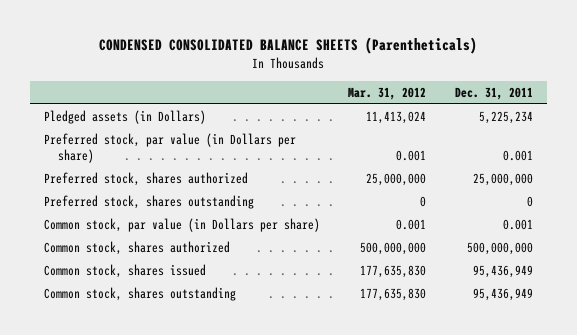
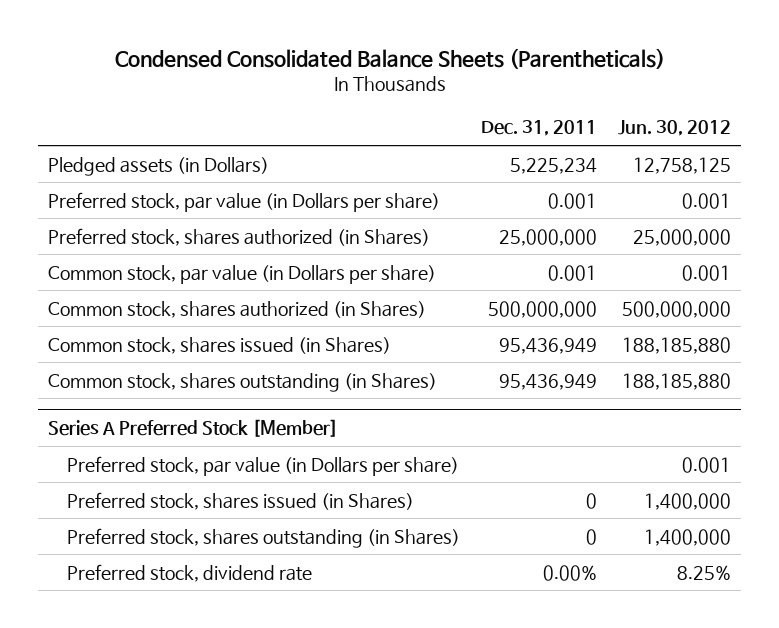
[99,37,478,55] CONDENSED CONSOLIDATED BALANCE SHEETS (Parentheticals) -> [114,47,665,69] Condensed Consolidated Balance Sheets (Parentheticals)
[348,87,427,101] Mar. 31, 2012 -> none
none -> [617,120,731,137] Jun. 30, 2012
[43,195,254,210] Preferred stock, shares outstanding -> none
[43,172,248,187] Preferred stock, shares authorized -> [48,227,431,246] Preferred stock, shares authorized (in Shares)
[43,241,230,256] Common stock, shares authorized -> [48,300,427,318] Common stock, shares authorized (in Shares)
[43,264,206,279] Common stock, shares issued -> [48,336,392,354] Common stock, shares issued (in Shares)
[43,287,236,302] Common stock, shares outstanding -> [48,372,438,392] Common stock, shares outstanding (in Shares)
none -> [48,419,339,438] Series A Preferred Stock [Member]
none -> [66,455,459,476] Preferred stock, par value (in Dollars per share)
none -> [66,491,414,510] Preferred stock, shares issued (in Shares)
none -> [66,527,460,548] Preferred stock, shares outstanding (in Shares)
none -> [66,563,312,582] Preferred stock, dividend rate

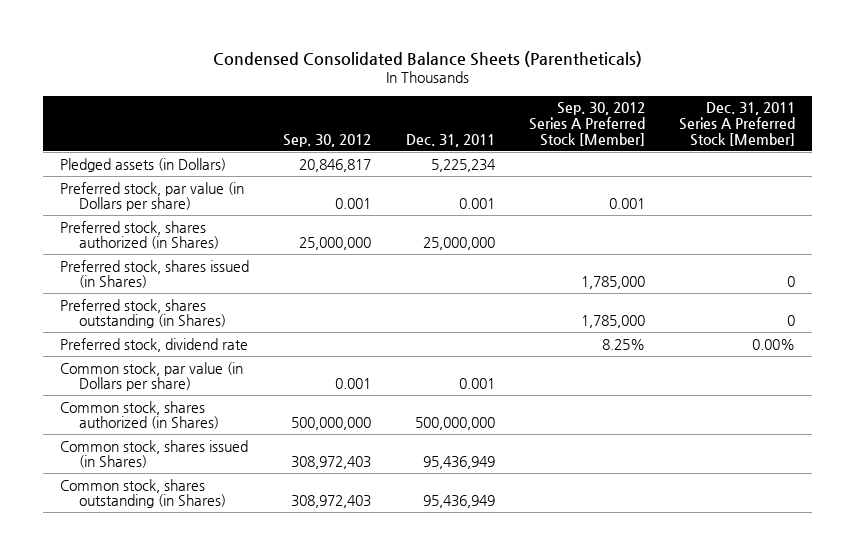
[617,120,731,137] Jun. 30, 2012 -> none
none -> [283,133,372,147] Sep. 30, 2012
none -> [529,102,646,146] Sep. 30, 2012 Series A Preferred Stock [Member]
none -> [679,102,796,146] Dec. 31, 2011 Series A Preferred Stock [Member]
none -> [60,259,250,289] Preferred stock, shares issued (in Shares)
none -> [60,298,227,329] Preferred stock, shares outstanding (in Shares)
none -> [60,337,249,352] Preferred stock, dividend rate
[48,419,339,438] Series A Preferred Stock [Member] -> none
[66,455,459,476] Preferred stock, par value (in Dollars per share) -> none
[66,491,414,510] Preferred stock, shares issued (in Shares) -> none
[66,527,460,548] Preferred stock, shares outstanding (in Shares) -> none
[66,563,312,582] Preferred stock, dividend rate -> none

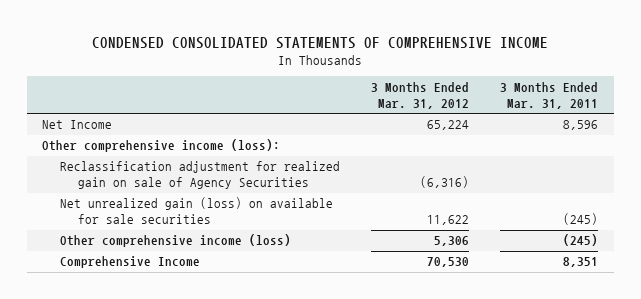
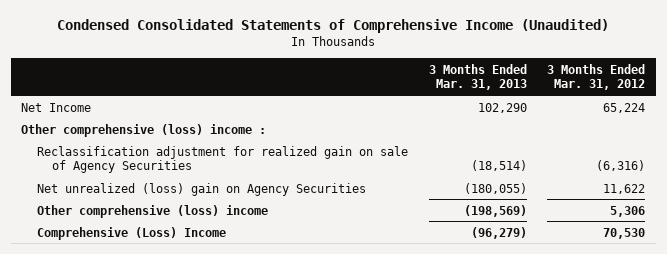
[92,36,549,49] CONDENSED CONSOLIDATED STATEMENTS OF COMPREHENSIVE INCOME -> [57,18,610,33] Condensed Consolidated Statements of Comprehensive Income (Unaudited)
[500,81,599,109] 3 Months Ended Mar. 31, 2011 -> none
none -> [428,63,527,91] 3 Months Ended Mar. 31, 2013
[42,139,281,153] Other comprehensive income (loss): -> [21,123,267,137] Other comprehensive (loss) income :
[59,197,333,225] Net unrealized gain (loss) on available for sale securities -> [36,182,366,196] Net unrealized (loss) gain on Agency Securities
[59,234,291,248] Other comprehensive income (loss) -> [36,204,268,218] Other comprehensive (loss) income
[59,256,200,269] Comprehensive Income -> [36,226,226,240] Comprehensive (Loss) Income

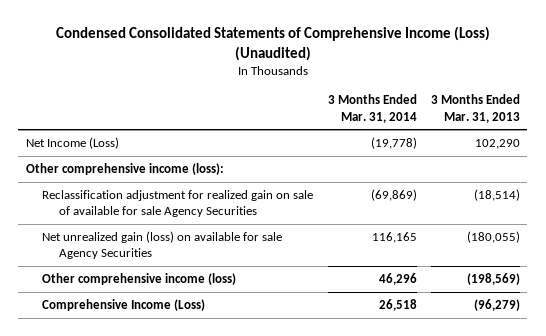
[57,18,610,33] Condensed Consolidated Statements of Comprehensive Income (Unaudited) -> [55,26,490,61] Condensed Consolidated Statements of Comprehensive Income (Loss) (Unaudited)
[547,63,646,91] 3 Months Ended Mar. 31, 2012 -> none
none -> [327,94,417,123] 3 Months Ended Mar. 31, 2014
[21,102,92,112] Net Income -> [25,137,119,150] Net Income (Loss)
[21,123,267,137] Other comprehensive (loss) income : -> [25,163,224,176] Other comprehensive income (loss):
[36,145,408,173] Reclassification adjustment for realized gain on sale of Agency Securities -> [42,190,314,218] Reclassification adjustment for realized gain on sale of available for sale Agency Securities
[36,182,366,196] Net unrealized (loss) gain on Agency Securities -> [42,231,283,260] Net unrealized gain (loss) on available for sale Agency Securities
[36,204,268,218] Other comprehensive (loss) income -> [42,273,237,286] Other comprehensive income (loss)
[36,226,226,240] Comprehensive (Loss) Income -> [42,299,206,312] Comprehensive Income (Loss)

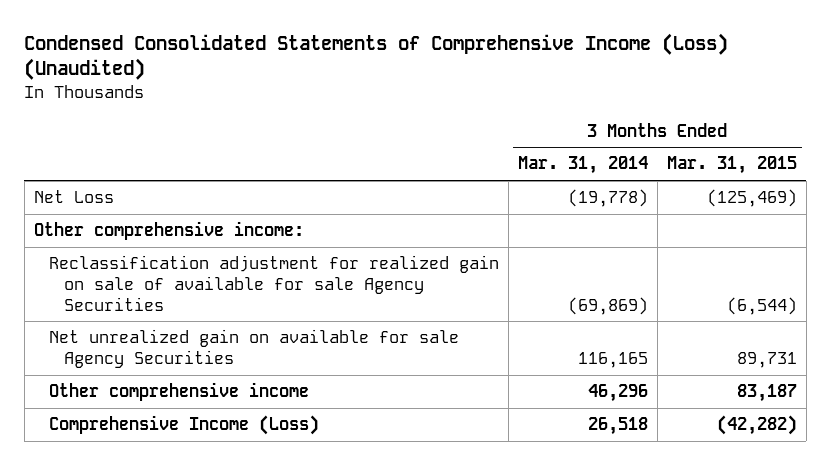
[430,94,520,123] 3 Months Ended Mar. 31, 2013 -> none
none -> [666,156,797,175] Mar. 31, 2015
[25,137,119,150] Net Income (Loss) -> [33,190,114,204] Net Loss
[25,163,224,176] Other comprehensive income (loss): -> [33,221,304,241] Other comprehensive income:
[42,231,283,260] Net unrealized gain (loss) on available for sale Agency Securities -> [48,329,459,368] Net unrealized gain on available for sale Agency Securities
[42,273,237,286] Other comprehensive income (loss) -> [48,382,309,402] Other comprehensive income

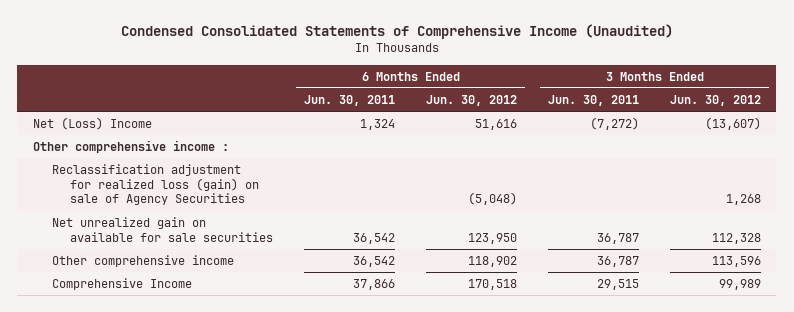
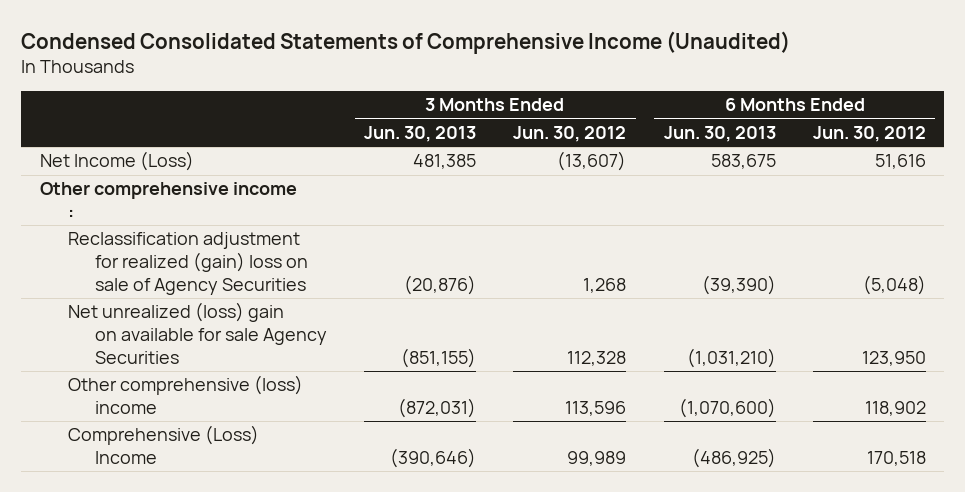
[304,95,396,107] Jun. 30, 2011 -> none
[548,95,640,107] Jun. 30, 2011 -> none
none -> [364,125,477,142] Jun. 30, 2013
none -> [663,125,776,142] Jun. 30, 2013
[32,117,152,131] Net (Loss) Income -> [39,151,194,172] Net Income (Loss)
[51,164,260,206] Reclassification adjustment for realized loss (gain) on sale of Agency Securities -> [67,232,309,295] Reclassification adjustment for realized (gain) loss on sale of Agency Securities
[51,217,274,242] Net unrealized gain on available for sale securities -> [67,302,328,364] Net unrealized (loss) gain on available for sale Agency Securities
[51,255,234,268] Other comprehensive income -> [67,375,303,415] Other comprehensive (loss) income
[51,278,192,291] Comprehensive Income -> [67,425,259,465] Comprehensive (Loss) Income

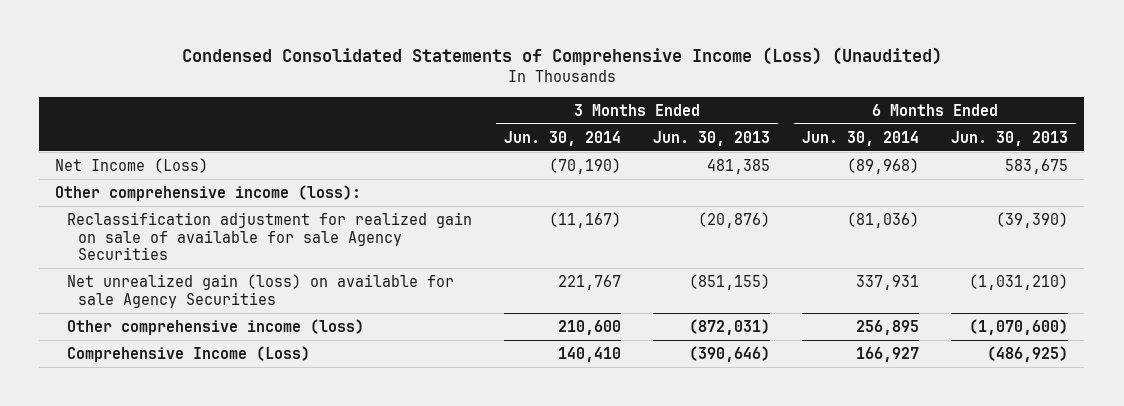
[21,31,791,55] Condensed Consolidated Statements of Comprehensive Income (Unaudited) -> [181,47,942,66] Condensed Consolidated Statements of Comprehensive Income (Loss) (Unaudited)
[513,125,627,142] Jun. 30, 2012 -> none
[812,125,926,142] Jun. 30, 2012 -> none
none -> [503,130,621,146] Jun. 30, 2014
none -> [802,130,920,146] Jun. 30, 2014
[39,182,297,219] Other comprehensive income : -> [55,184,362,201] Other comprehensive income (loss):
[67,232,309,295] Reclassification adjustment for realized (gain) loss on sale of Agency Securities -> [66,211,472,261] Reclassification adjustment for realized gain on sale of available for sale Agency Securities
[67,302,328,364] Net unrealized (loss) gain on available for sale Agency Securities -> [66,273,454,308] Net unrealized gain (loss) on available for sale Agency Securities
[67,375,303,415] Other comprehensive (loss) income -> [66,318,364,335] Other comprehensive income (loss)
[67,425,259,465] Comprehensive (Loss) Income -> [66,345,310,362] Comprehensive Income (Loss)

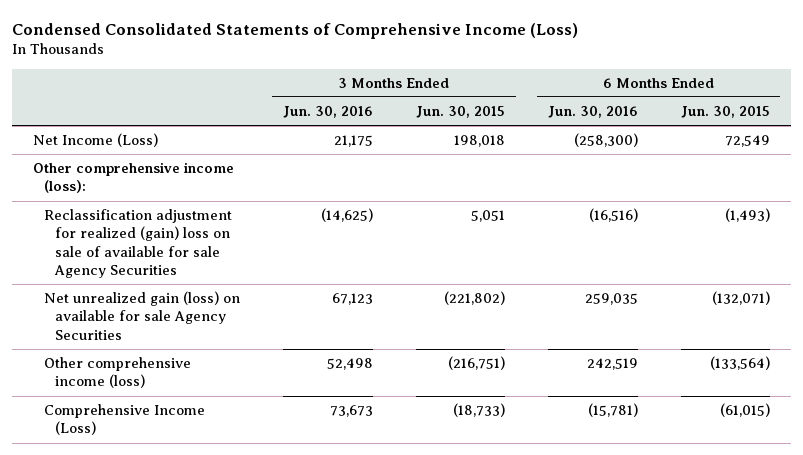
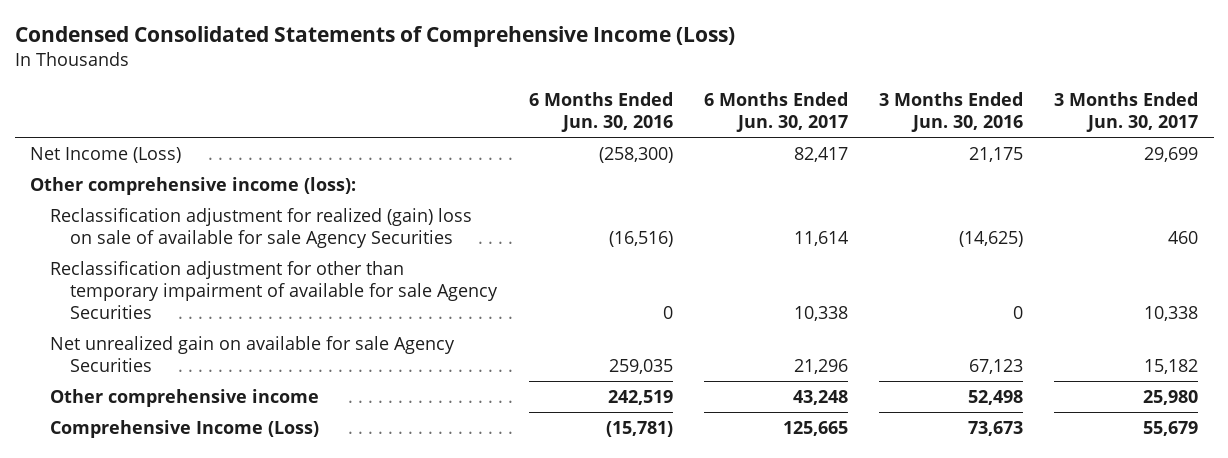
[415,105,505,118] Jun. 30, 2015 -> none
[680,105,770,118] Jun. 30, 2015 -> none
none -> [703,91,848,132] 6 Months Ended Jun. 30, 2017
none -> [1053,91,1198,132] 3 Months Ended Jun. 30, 2017
none -> [50,260,499,320] Reclassification adjustment for other than temporary impairment of available for sale Agency Securities
[44,291,241,340] Net unrealized gain (loss) on available for sale Agency Securities -> [50,335,456,372] Net unrealized gain on available for sale Agency Securities
[44,357,192,389] Other comprehensive income (loss) -> [50,388,320,407] Other comprehensive income

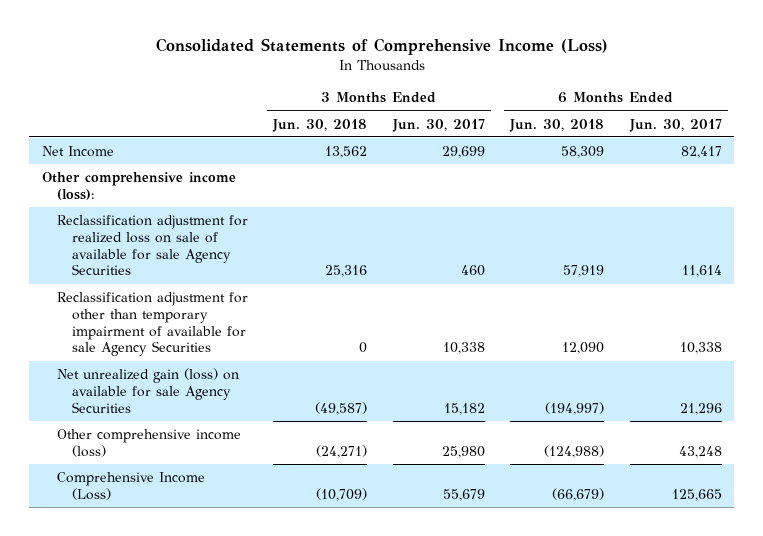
[14,26,735,48] Condensed Consolidated Statements of Comprehensive Income (Loss) -> [155,38,608,56] Consolidated Statements of Comprehensive Income (Loss)
[528,91,673,132] 6 Months Ended Jun. 30, 2016 -> none
[878,91,1023,132] 3 Months Ended Jun. 30, 2016 -> none
none -> [272,118,368,132] Jun. 30, 2018
none -> [509,118,605,132] Jun. 30, 2018
[30,146,182,163] Net Income (Loss) -> [41,146,114,158] Net Income
[50,207,473,248] Reclassification adjustment for realized (gain) loss on sale of available for sale Agency Securities -> [56,215,248,276] Reclassification adjustment for realized loss on sale of available for sale Agency Securities
[50,335,456,372] Net unrealized gain on available for sale Agency Securities -> [56,368,239,413] Net unrealized gain (loss) on available for sale Agency Securities
[50,388,320,407] Other comprehensive income -> [56,429,241,457] Other comprehensive income (loss)

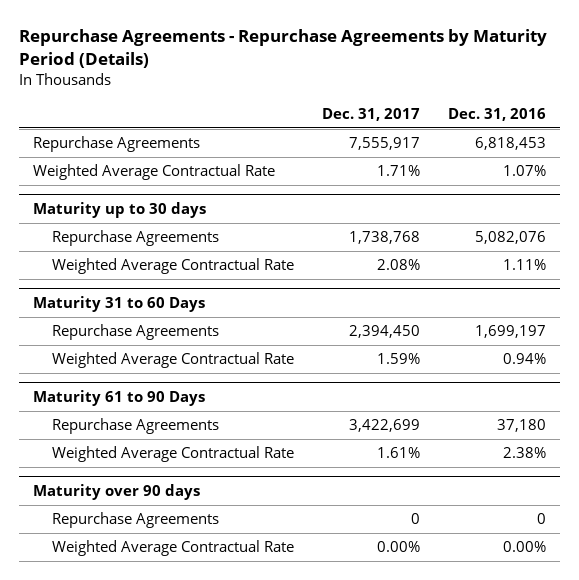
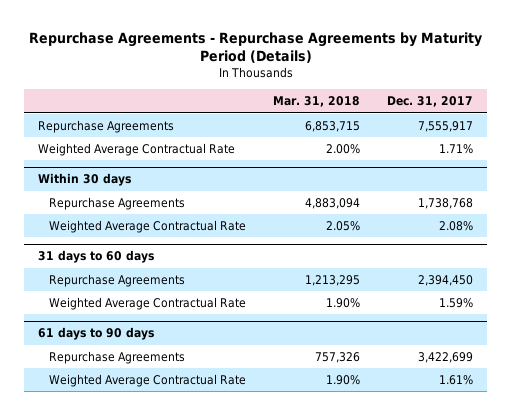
[447,107,546,121] Dec. 31, 2016 -> none
none -> [273,96,361,108] Mar. 31, 2018
[32,201,206,218] Maturity up to 30 days -> [37,173,131,187] Within 30 days
[32,295,205,312] Maturity 31 to 60 Days -> [37,250,154,264] 31 days to 60 days
[32,389,205,406] Maturity 61 to 90 Days -> [37,327,154,341] 61 days to 90 days
[32,483,200,500] Maturity over 90 days -> none
[51,512,219,529] Repurchase Agreements -> none
[51,540,294,557] Weighted Average Contractual Rate -> none

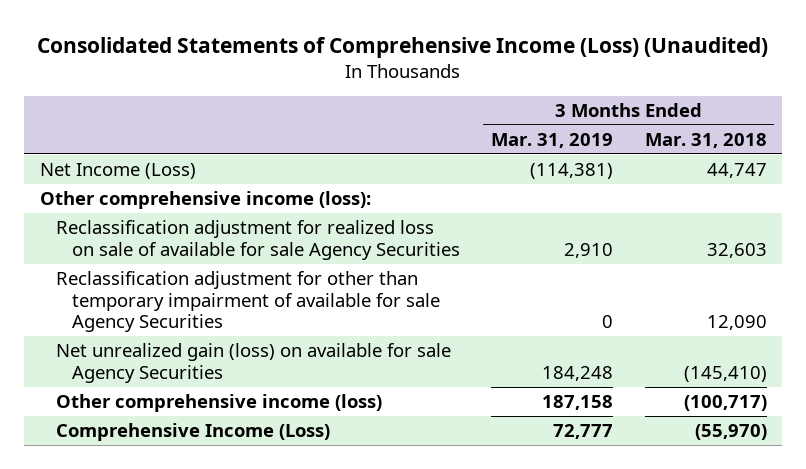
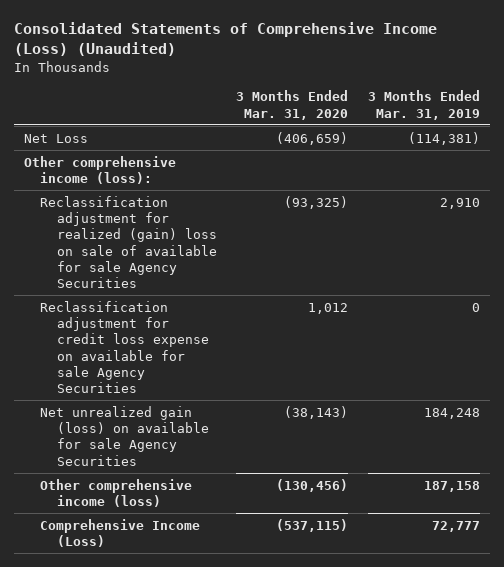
[644,132,767,148] Mar. 31, 2018 -> none
none -> [236,90,349,120] 3 Months Ended Mar. 31, 2020
[39,163,196,180] Net Income (Loss) -> [23,133,88,143] Net Loss
[55,220,460,260] Reclassification adjustment for realized loss on sale of available for sale Agency Securities -> [40,195,217,289] Reclassification adjustment for realized (gain) loss on sale of available for sale Agency Securities
[55,271,440,333] Reclassification adjustment for other than temporary impairment of available for sale Agency Securities -> [40,300,209,394] Reclassification adjustment for credit loss expense on available for sale Agency Securities

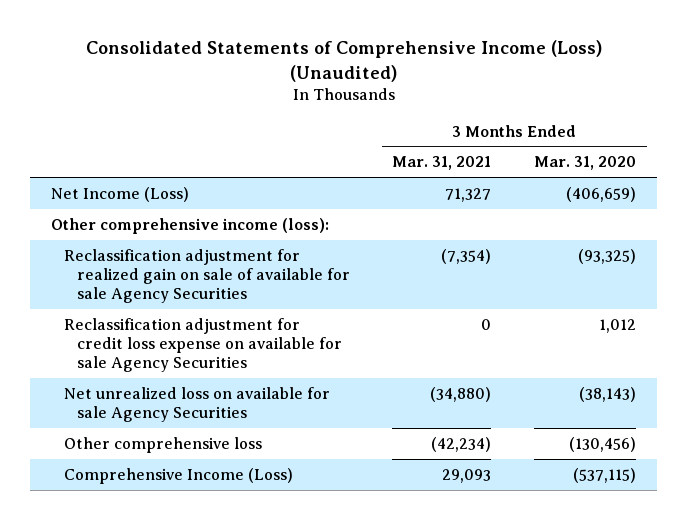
[367,90,480,120] 3 Months Ended Mar. 31, 2019 -> none
none -> [392,156,492,171] Mar. 31, 2021
[23,133,88,143] Net Loss -> [50,186,189,202] Net Income (Loss)
[40,195,217,289] Reclassification adjustment for realized (gain) loss on sale of available for sale Agency Securities -> [63,248,350,303] Reclassification adjustment for realized gain on sale of available for sale Agency Securities
[40,405,209,466] Net unrealized gain (loss) on available for sale Agency Securities -> [63,386,330,422] Net unrealized loss on available for sale Agency Securities
[40,478,193,508] Other comprehensive income (loss) -> [63,436,262,453] Other comprehensive loss

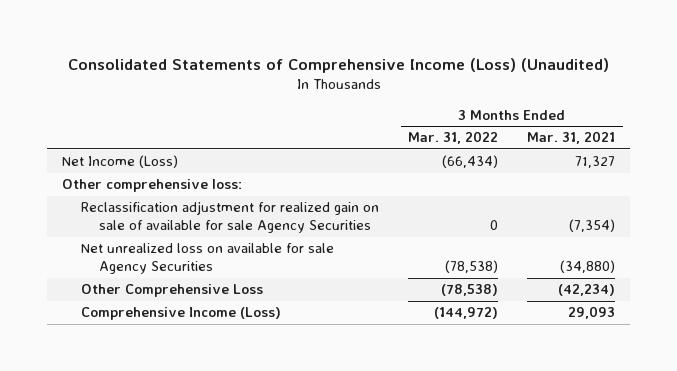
[534,156,637,171] Mar. 31, 2020 -> none
none -> [407,131,498,145] Mar. 31, 2022
[50,217,329,234] Other comprehensive income (loss): -> [61,179,242,193] Other comprehensive loss:
[63,317,342,372] Reclassification adjustment for credit loss expense on available for sale Agency Securities -> none
[63,436,262,453] Other comprehensive loss -> [80,284,263,298] Other Comprehensive Loss

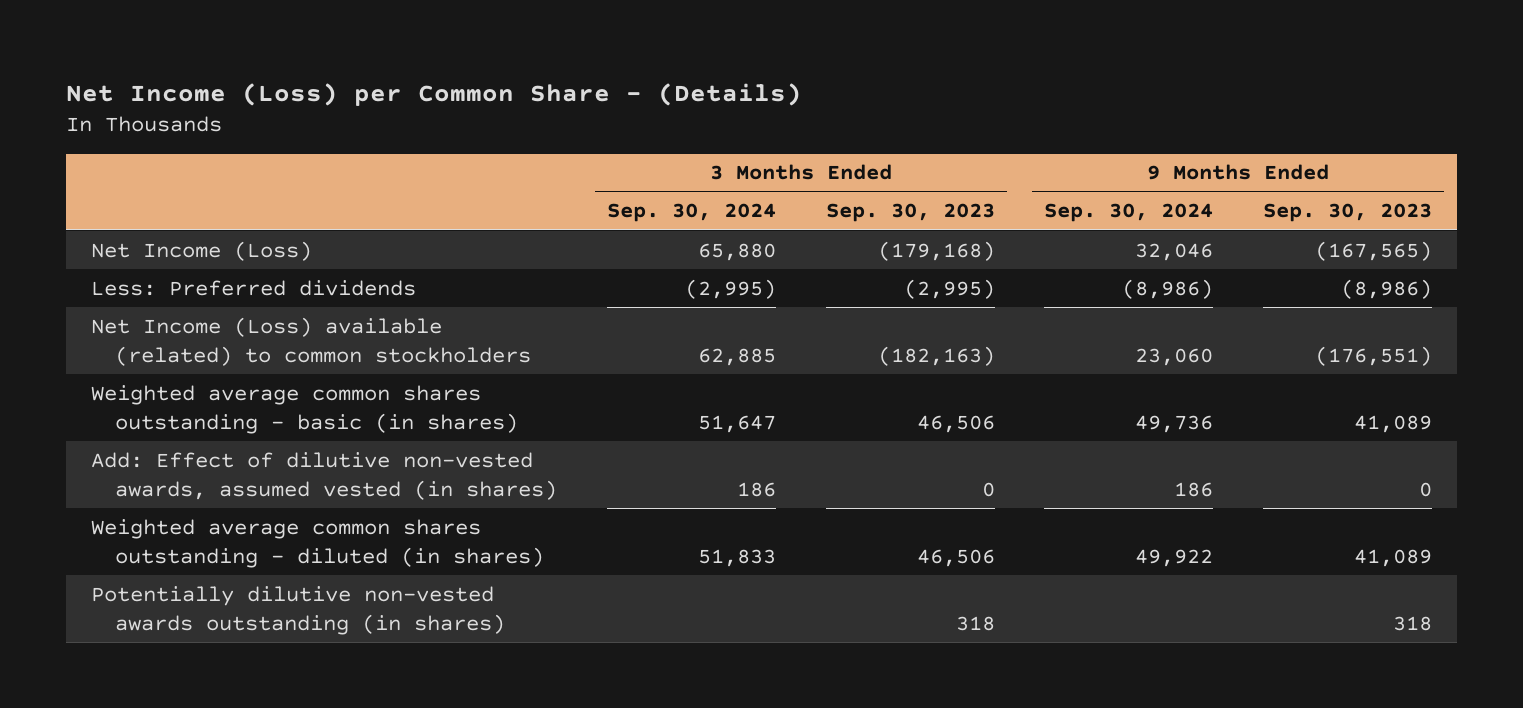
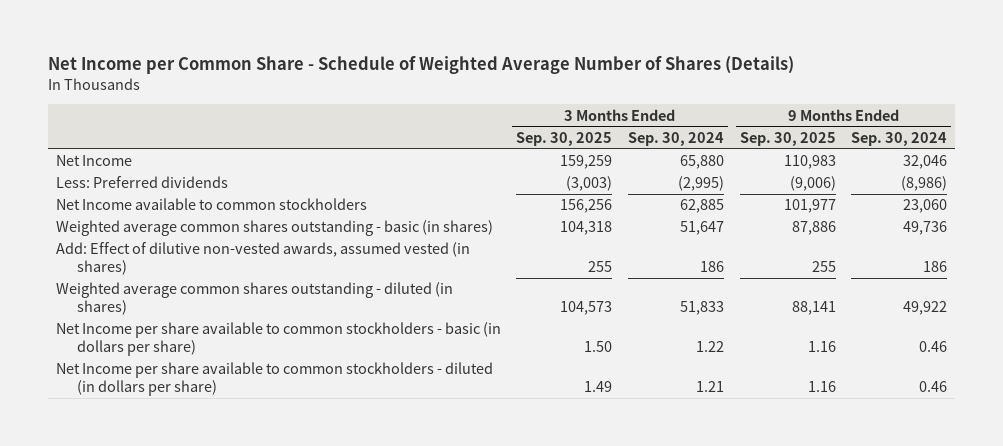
[65,82,802,106] Net Income (Loss) per Common Share - (Details) -> [47,56,794,75] Net Income per Common Share - Schedule of Weighted Average Number of Shares (Details)
[825,203,995,223] Sep. 30, 2023 -> none
[1262,203,1432,223] Sep. 30, 2023 -> none
none -> [516,131,613,146] Sep. 30, 2025
none -> [739,131,836,146] Sep. 30, 2025
[90,240,312,261] Net Income (Loss) -> [55,155,132,167] Net Income
[90,316,532,366] Net Income (Loss) available (related) to common stockholders -> [55,198,367,211] Net Income available to common stockholders
[90,585,506,635] Potentially dilutive non-vested awards outstanding (in shares) -> none
none -> [55,322,501,356] Net Income per share available to common stockholders - basic (in dollars per share)
none -> [55,362,493,396] Net Income per share available to common stockholders - diluted (in dollars per share)

